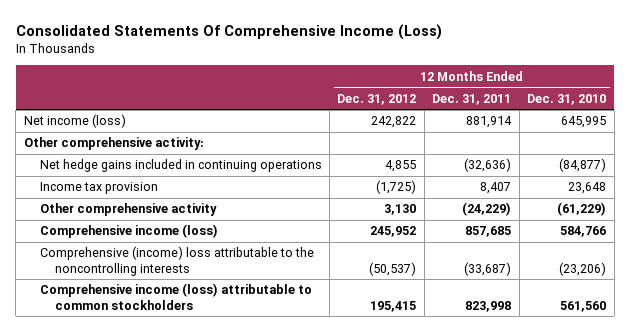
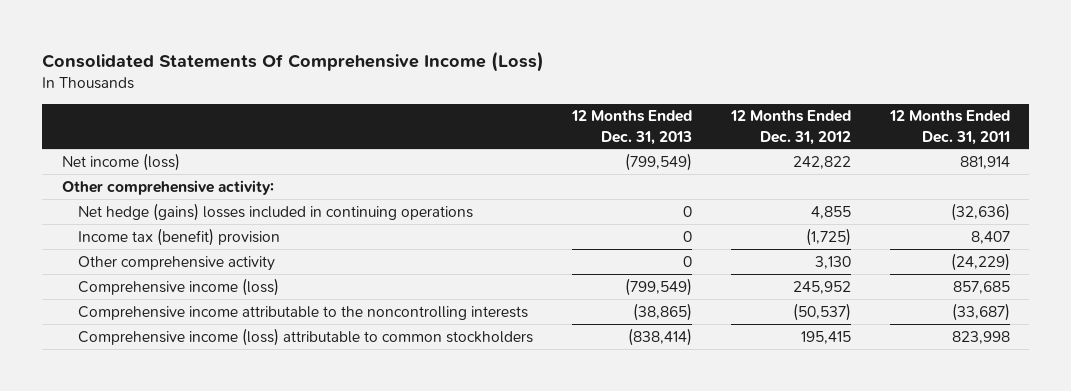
[527,93,607,105] Dec. 31, 2010 -> none
none -> [571,110,693,145] 12 Months Ended Dec. 31, 2013
[39,159,322,173] Net hedge gains included in continuing operations -> [78,202,474,221] Net hedge (gains) losses included in continuing operations
[39,182,158,195] Income tax provision -> [78,227,281,246] Income tax (benefit) provision
[39,246,314,276] Comprehensive (income) loss attributable to the noncontrolling interests -> [78,305,529,320] Comprehensive income attributable to the noncontrolling interests

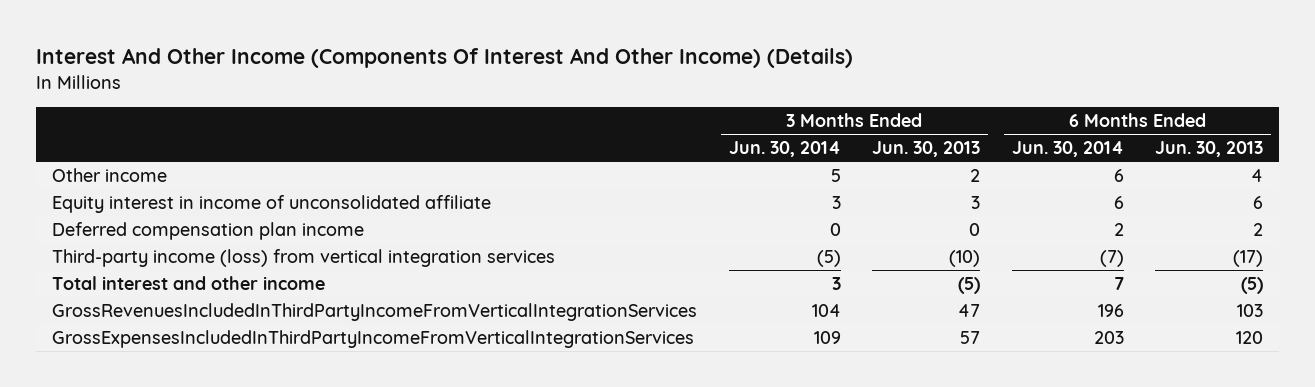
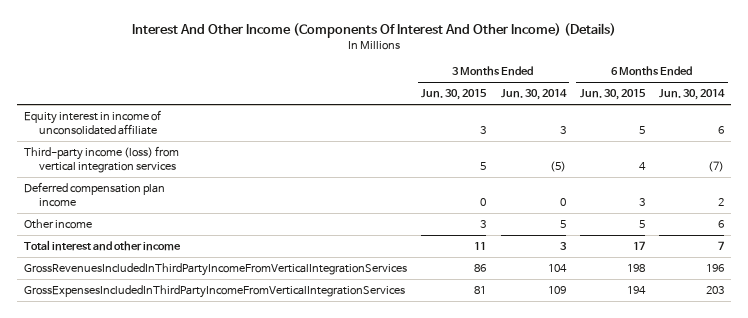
[872,141,981,158] Jun. 30, 2013 -> none
[1155,141,1264,158] Jun. 30, 2013 -> none
none -> [421,89,488,101] Jun. 30, 2015
none -> [579,89,646,101] Jun. 30, 2015
[51,221,364,240] Deferred compensation plan income -> [24,181,166,207] Deferred compensation plan income
[51,167,167,182] Other income -> [24,218,93,229] Other income

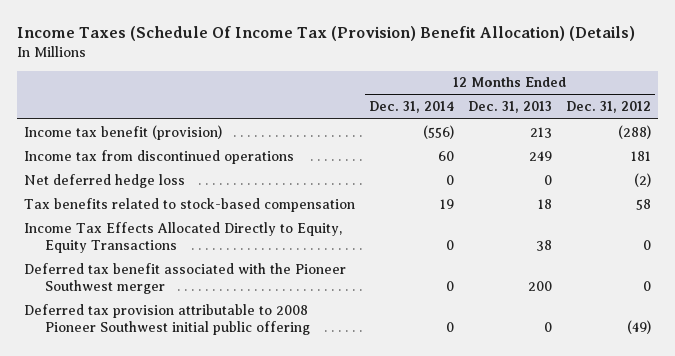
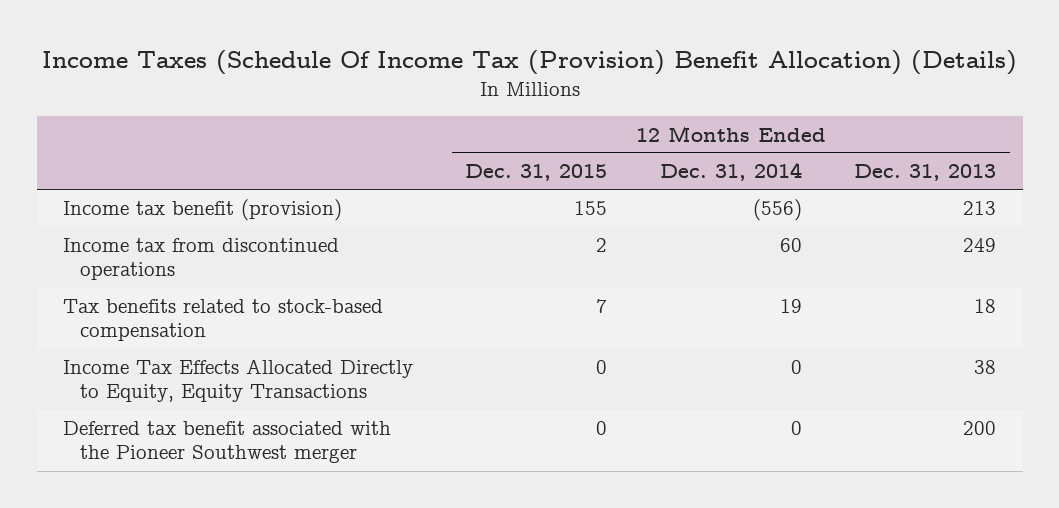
[566,101,652,114] Dec. 31, 2012 -> none
none -> [465,164,608,182] Dec. 31, 2015
[23,173,185,188] Net deferred hedge loss -> none
[23,303,311,335] Deferred tax provision attributable to 2008 Pioneer Southwest initial public offering -> none

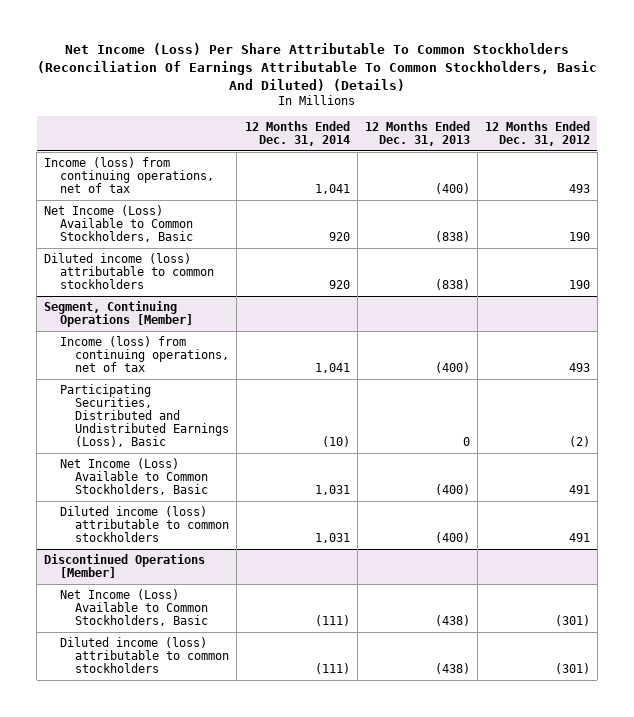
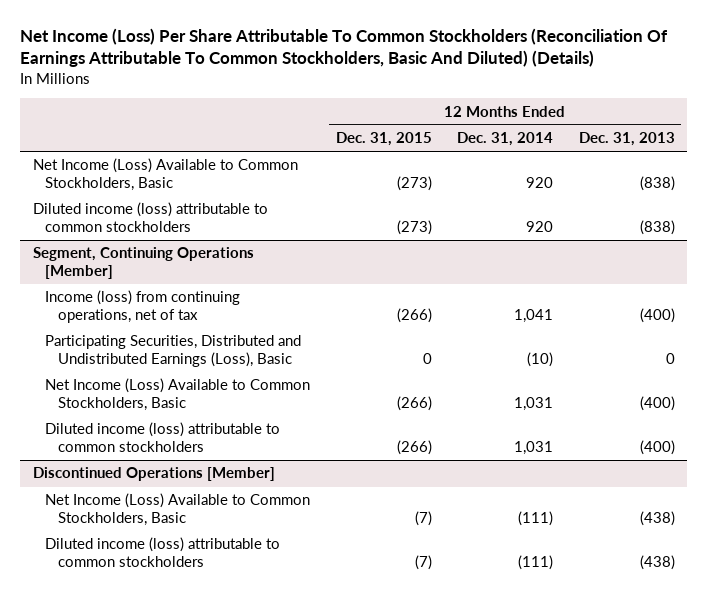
[484,121,590,147] 12 Months Ended Dec. 31, 2012 -> none
none -> [335,132,432,147] Dec. 31, 2015
[44,156,214,194] Income (loss) from continuing operations, net of tax -> none

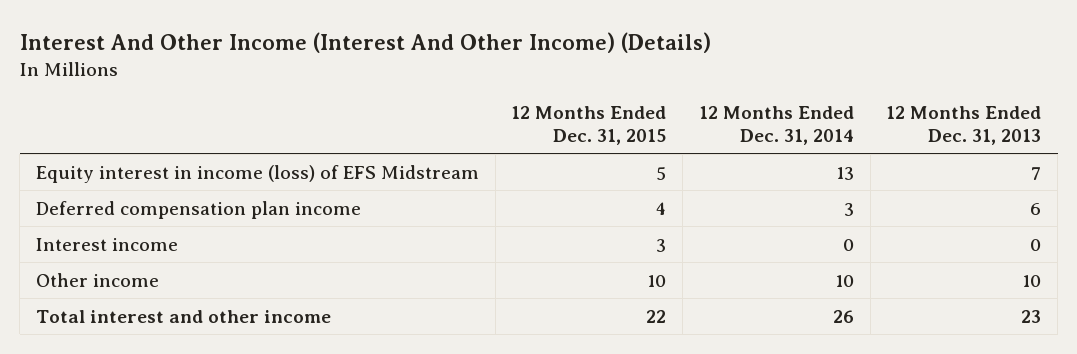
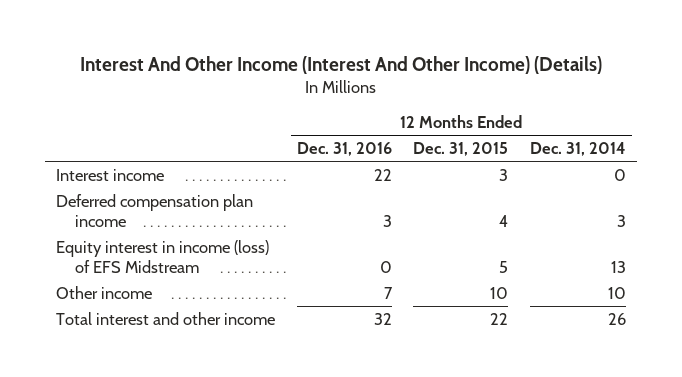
[886,106,1042,145] 12 Months Ended Dec. 31, 2013 -> none
none -> [296,142,392,157] Dec. 31, 2016
[35,200,361,219] Deferred compensation plan income -> [55,193,253,227] Deferred compensation plan income
[35,164,479,183] Equity interest in income (loss) of EFS Midstream -> [55,239,269,273] Equity interest in income (loss) of EFS Midstream

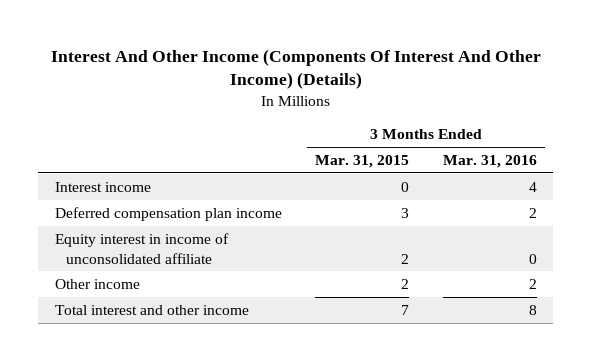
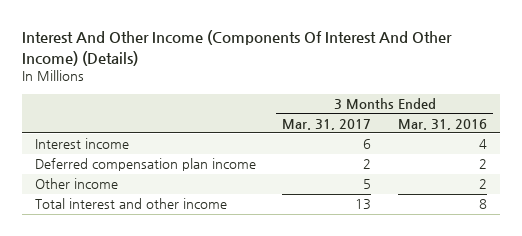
[315,154,410,168] Mar. 31, 2015 -> none
none -> [282,118,372,130] Mar. 31, 2017
[54,232,229,264] Equity interest in income of unconsolidated affiliate -> none

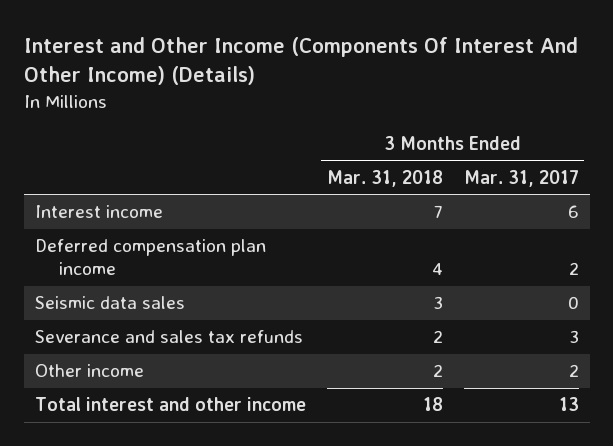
[21,30,452,66] Interest And Other Income (Components Of Interest And Other Income) (Details) -> [23,37,578,86] Interest and Other Income (Components Of Interest And Other Income) (Details)
[397,118,487,130] Mar. 31, 2016 -> none
none -> [326,169,443,187] Mar. 31, 2018
none -> [34,296,185,310] Seismic data sales
none -> [34,330,303,344] Severance and sales tax refunds
[363,179,372,190] 5 -> [568,364,579,378] 2

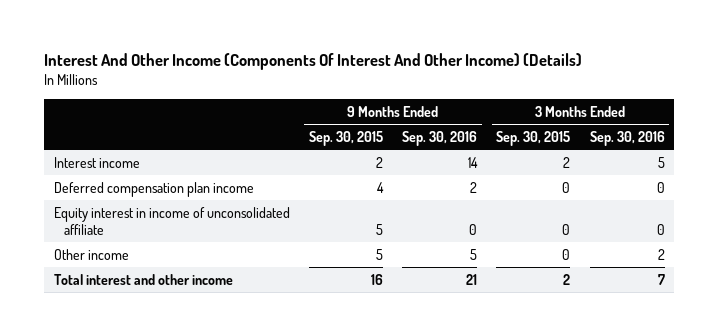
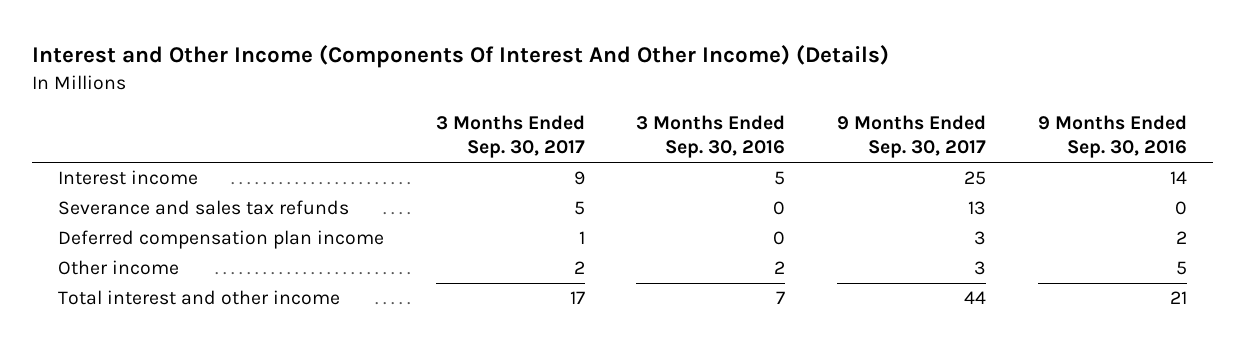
[44,53,583,71] Interest And Other Income (Components Of Interest And Other Income) (Details) -> [32,45,890,69] Interest and Other Income (Components Of Interest And Other Income) (Details)
[308,130,383,146] Sep. 30, 2015 -> none
[496,130,571,146] Sep. 30, 2015 -> none
none -> [435,115,585,159] 3 Months Ended Sep. 30, 2017
none -> [837,115,987,159] 9 Months Ended Sep. 30, 2017
none -> [57,200,349,216] Severance and sales tax refunds
[53,206,290,236] Equity interest in income of unconsolidated affiliate -> none

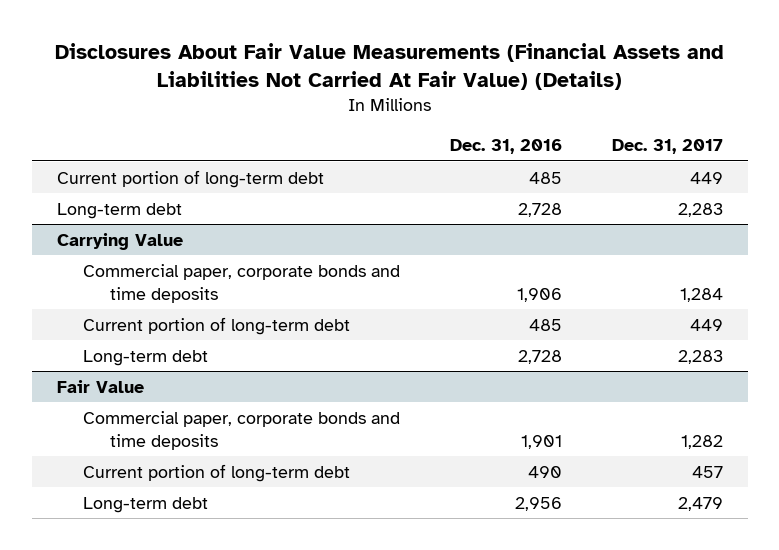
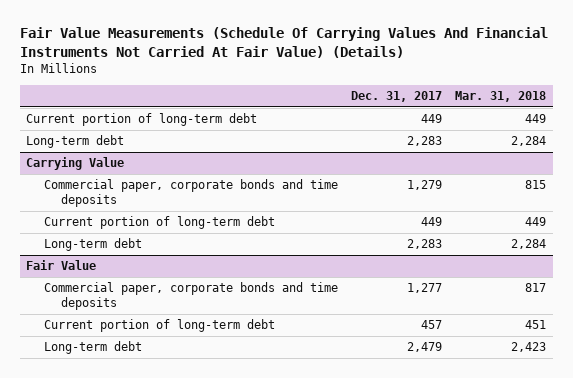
[54,43,724,91] Disclosures About Fair Value Measurements (Financial Assets and Liabilities Not Carried At Fair Value) (Details) -> [19,27,548,58] Fair Value Measurements (Schedule Of Carrying Values And Financial Instruments Not Carried At Fair Value) (Details)
[449,139,562,155] Dec. 31, 2016 -> none
none -> [455,91,547,103] Mar. 31, 2018
[679,287,723,302] 1,284 -> [406,180,442,191] 1,279
[680,434,723,449] 1,282 -> [406,283,442,294] 1,277

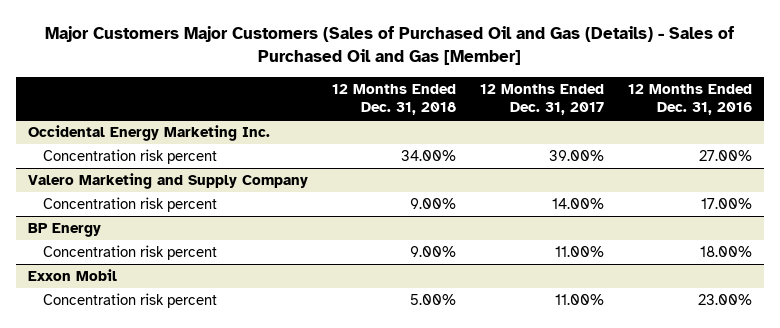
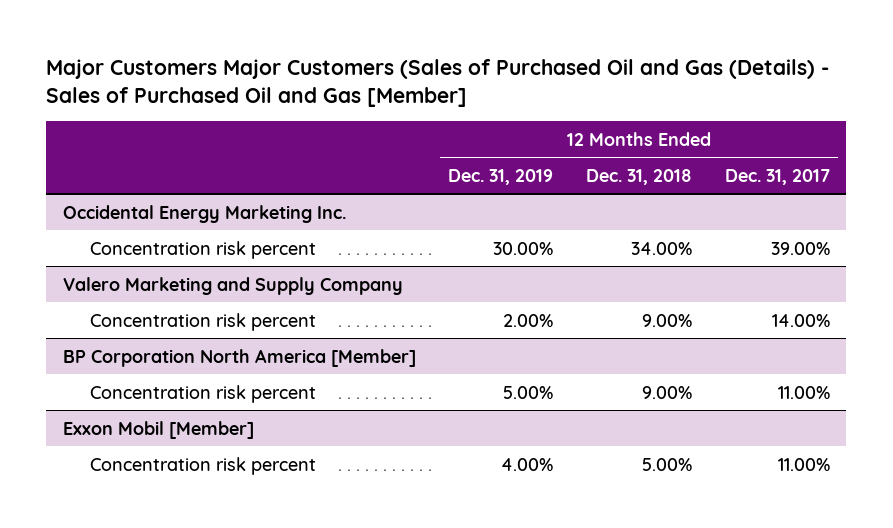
[627,83,752,116] 12 Months Ended Dec. 31, 2016 -> none
none -> [448,168,554,185] Dec. 31, 2019
[27,222,101,237] BP Energy -> [62,348,416,367] BP Corporation North America [Member]
[27,268,117,281] Exxon Mobil -> [62,420,254,439] Exxon Mobil [Member]

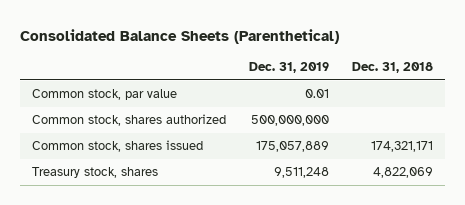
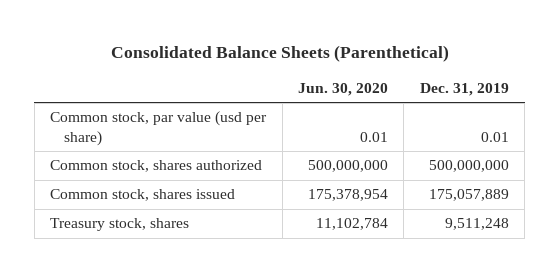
[352,62,434,74] Dec. 31, 2018 -> none
none -> [298,83,389,97] Jun. 30, 2020
[32,89,178,101] Common stock, par value -> [50,111,268,146] Common stock, par value (usd per share)

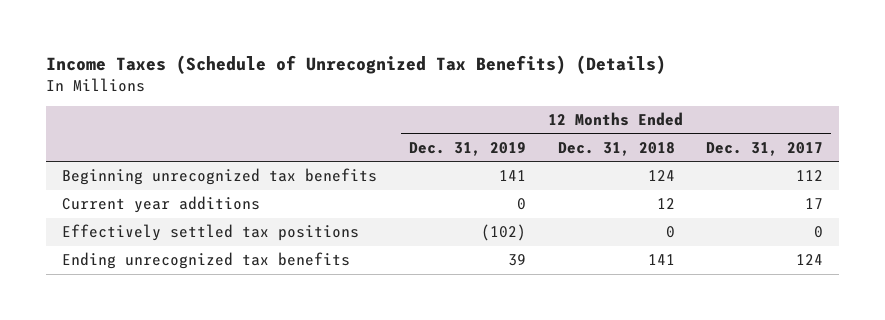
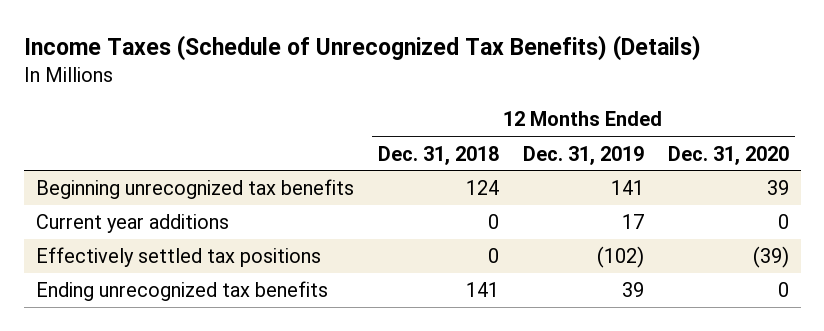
[706,141,824,156] Dec. 31, 2017 -> none
none -> [667,145,789,165] Dec. 31, 2020
[516,198,526,211] 0 -> [621,214,644,230] 17
[656,198,675,210] 12 -> [487,214,499,230] 0

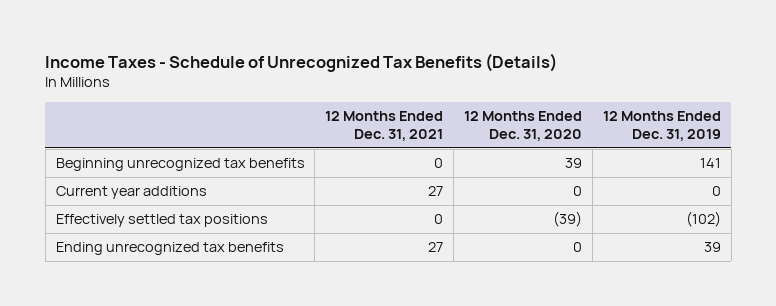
[23,34,701,61] Income Taxes (Schedule of Unrecognized Tax Benefits) (Details) -> [45,52,558,72] Income Taxes - Schedule of Unrecognized Tax Benefits (Details)
[377,145,499,165] Dec. 31, 2018 -> none
none -> [325,111,444,141] 12 Months Ended Dec. 31, 2021
[621,214,644,230] 17 -> [711,186,721,197] 0

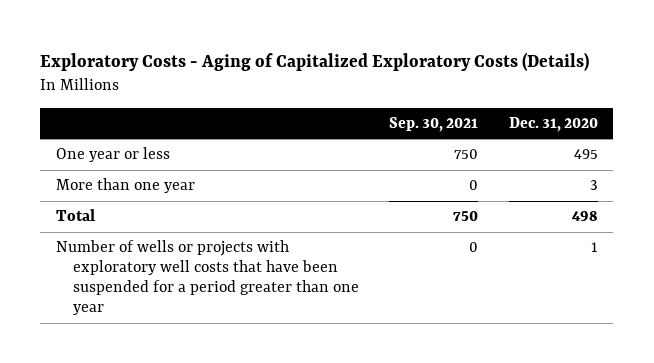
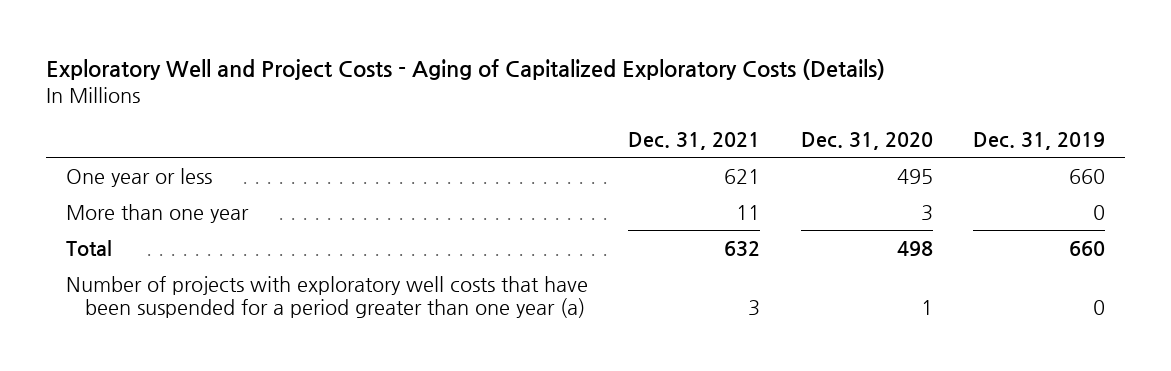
[40,52,590,72] Exploratory Costs - Aging of Capitalized Exploratory Costs (Details) -> [45,58,885,80] Exploratory Well and Project Costs - Aging of Capitalized Exploratory Costs (Details)
[389,116,479,132] Sep. 30, 2021 -> none
none -> [628,131,761,150] Dec. 31, 2021
none -> [973,131,1106,150] Dec. 31, 2019
[55,240,359,316] Number of wells or projects with exploratory well costs that have been suspended for a period greater than one year -> [65,275,588,318] Number of projects with exploratory well costs that have been suspended for a period greater than one year (a)

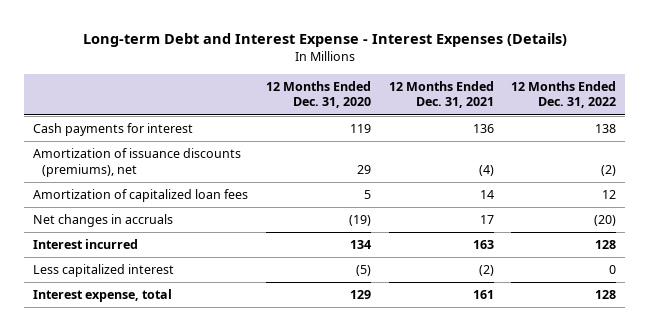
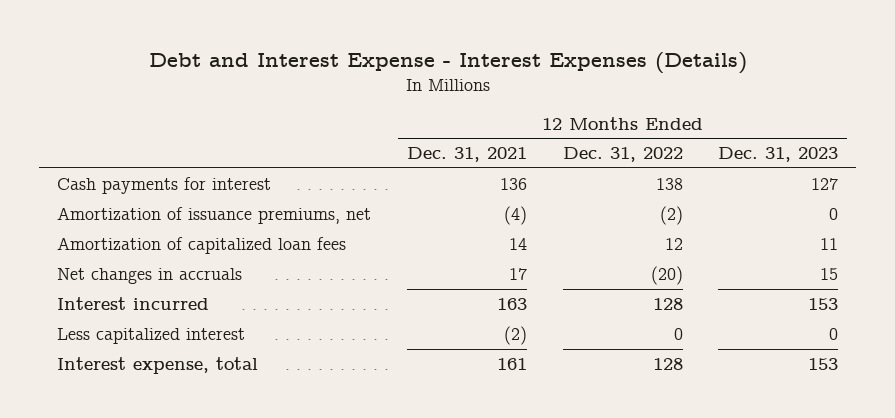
[82,32,567,47] Long-term Debt and Interest Expense - Interest Expenses (Details) -> [148,51,747,74] Debt and Interest Expense - Interest Expenses (Details)
[265,80,371,109] 12 Months Ended Dec. 31, 2020 -> none
none -> [718,147,839,163] Dec. 31, 2023
[33,148,242,177] Amortization of issuance discounts (premiums), net -> [56,206,371,224] Amortization of issuance premiums, net

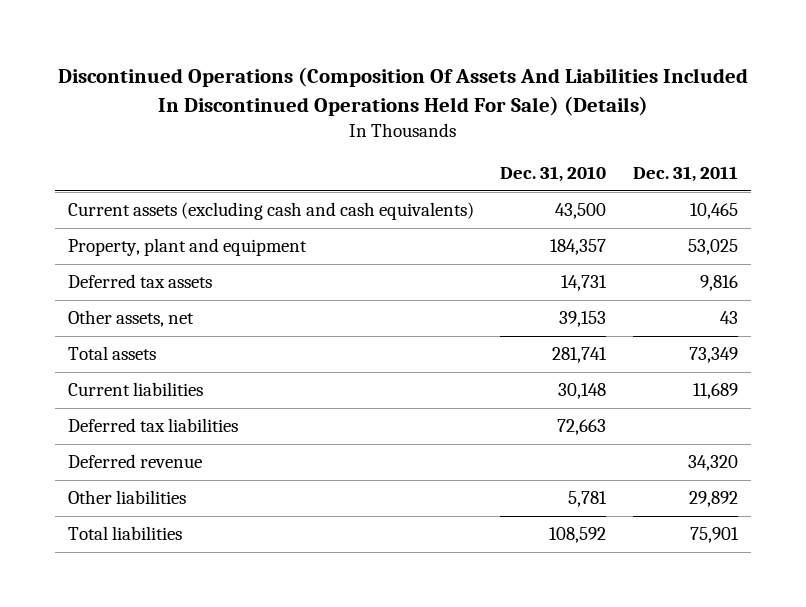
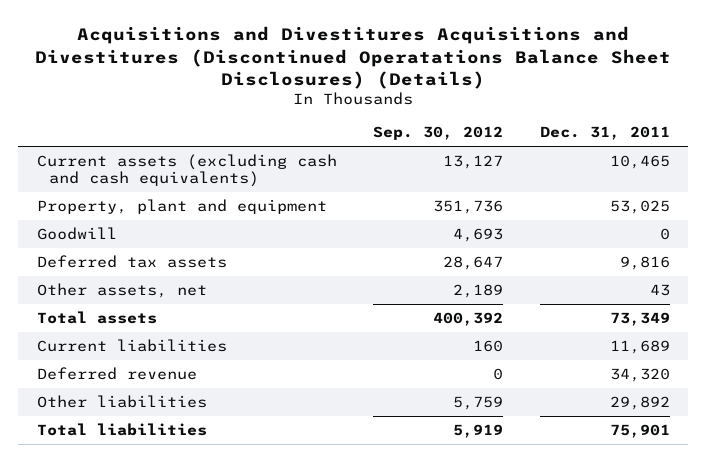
[57,67,748,116] Discontinued Operations (Composition Of Assets And Liabilities Included In Discontinued Operations Held For Sale) (Details) -> [35,26,672,89] Acquisitions and Divestitures Acquisitions and Divestitures (Discontinued Operatations Balance Sheet Disclosures) (Details)
[500,166,607,183] Dec. 31, 2010 -> none
none -> [373,126,504,141] Sep. 30, 2012
none -> [36,226,117,240] Goodwill
[67,418,238,433] Deferred tax liabilities -> none

